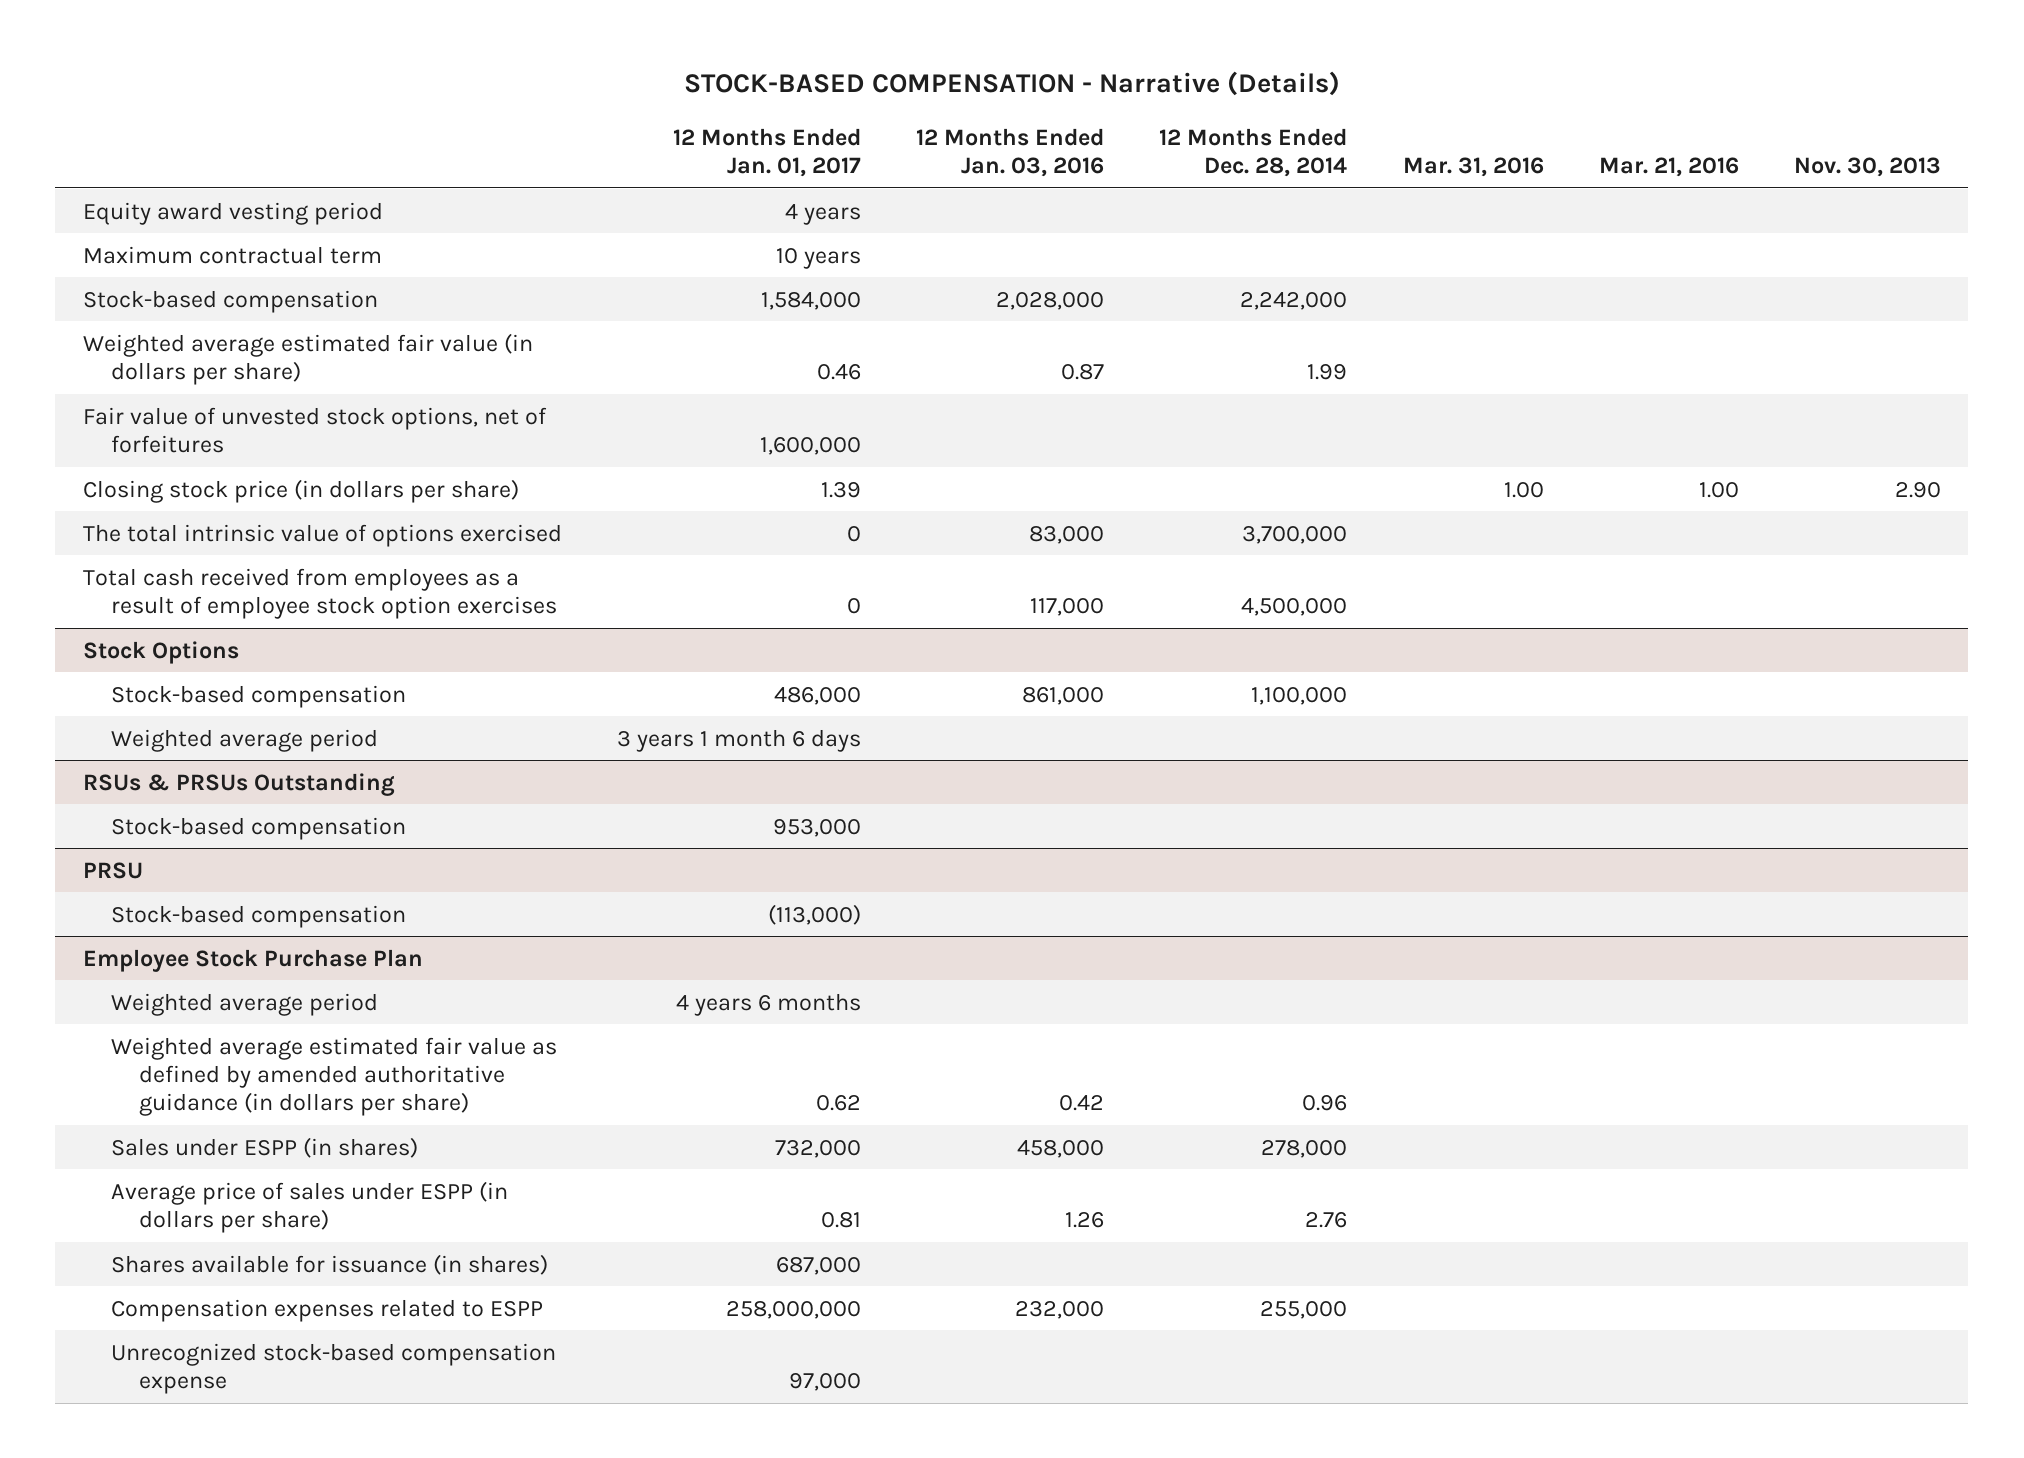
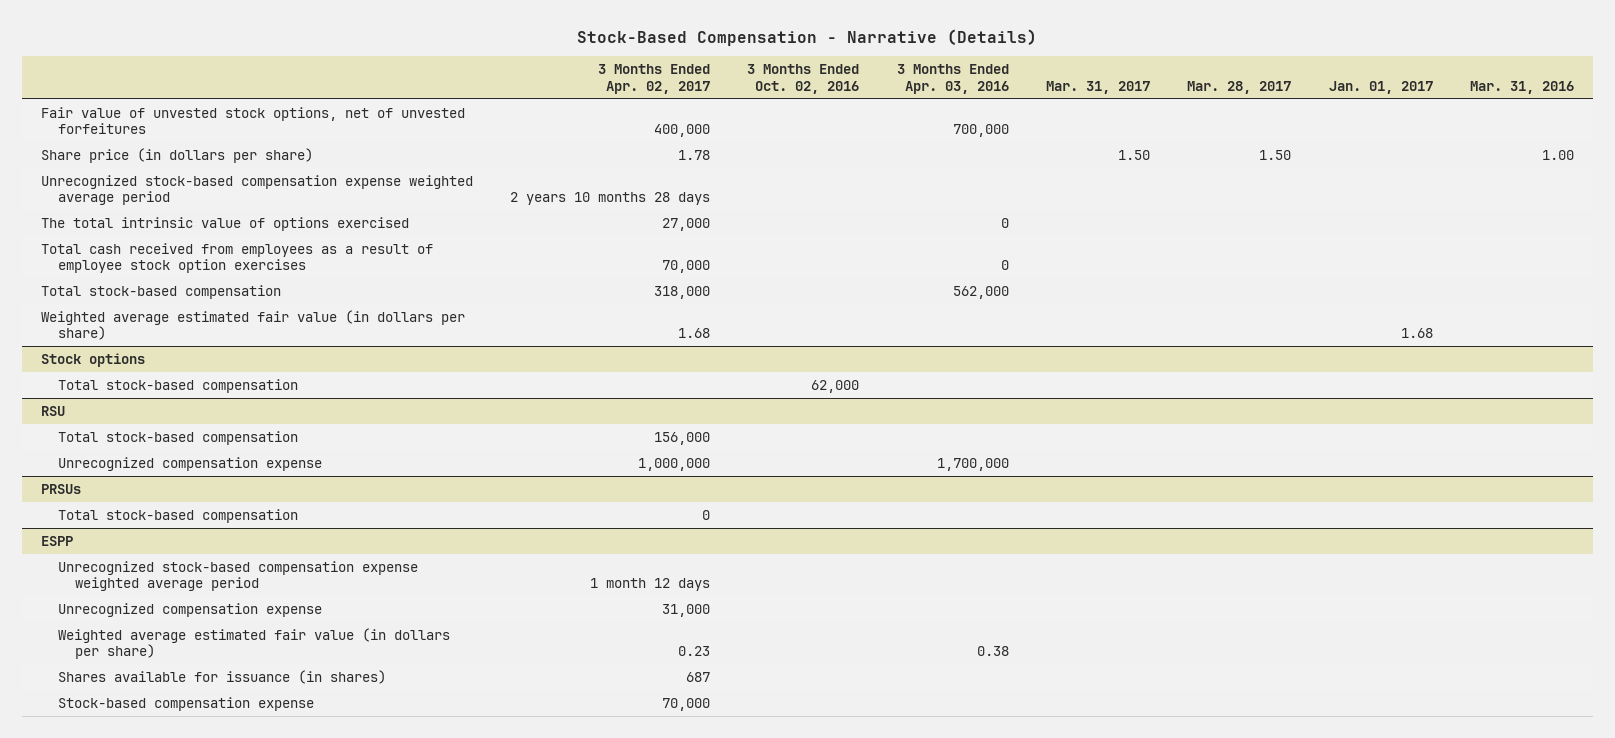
[683,70,1340,96] STOCK-BASED COMPENSATION - Narrative (Details) -> [577,28,1038,46] Stock-Based Compensation - Narrative (Details)
[673,127,862,178] 12 Months Ended Jan. 01, 2017 -> none
[916,127,1105,178] 12 Months Ended Jan. 03, 2016 -> none
[1159,127,1348,178] 12 Months Ended Dec. 28, 2014 -> none
[1598,157,1739,178] Mar. 21, 2016 -> none
[1793,157,1941,178] Nov. 30, 2013 -> none
none -> [598,64,711,94] 3 Months Ended Apr. 02, 2017
none -> [747,64,860,94] 3 Months Ended Oct. 02, 2016
none -> [896,64,1009,94] 3 Months Ended Apr. 03, 2016
none -> [1046,80,1151,94] Mar. 31, 2017
none -> [1187,80,1292,94] Mar. 28, 2017
none -> [1328,80,1433,94] Jan. 01, 2017
[82,201,383,225] Equity award vesting period -> none
[82,245,382,264] Maximum contractual term -> none
[82,289,378,313] Stock-based compensation -> none
[82,406,547,453] Fair value of unvested stock options, net of forfeitures -> [40,106,465,135] Fair value of unvested stock options, net of unvested forfeitures
[82,478,519,503] Closing stock price (in dollars per share) -> [40,147,313,163] Share price (in dollars per share)
none -> [40,174,473,206] Unrecognized stock-based compensation expense weighted average period
[110,728,378,752] Weighted average period -> none
[110,1136,418,1158] Sales under ESPP (in shares) -> none
[110,1180,508,1233] Average price of sales under ESPP (in dollars per share) -> none
none -> [40,284,281,299] Total stock-based compensation
[82,332,533,385] Weighted average estimated fair value (in dollars per share) -> [40,309,465,341] Weighted average estimated fair value (in dollars per share)
[82,640,239,664] Stock Options -> [40,352,145,367] Stock options
[110,684,406,708] Stock-based compensation -> [57,378,298,393] Total stock-based compensation
[82,772,395,796] RSUs & PRSUs Outstanding -> [40,405,65,416] RSU
[110,816,406,840] Stock-based compensation -> [57,430,298,445] Total stock-based compensation
none -> [57,456,322,471] Unrecognized compensation expense
[82,861,143,879] PRSU -> [40,483,81,494] PRSUs
[110,904,406,928] Stock-based compensation -> [57,508,298,523] Total stock-based compensation
[82,948,423,972] Employee Stock Purchase Plan -> [40,535,73,546] ESPP
[110,992,378,1016] Weighted average period -> [57,560,418,592] Unrecognized stock-based compensation expense weighted average period
none -> [57,602,322,617] Unrecognized compensation expense
[110,1036,557,1117] Weighted average estimated fair value as defined by amended authoritative guidance (in dollars per share) -> [57,627,450,660] Weighted average estimated fair value (in dollars per share)
[110,1342,556,1394] Unrecognized stock-based compensation expense -> none
[110,1298,543,1322] Compensation expenses related to ESPP -> [57,696,314,711] Stock-based compensation expense

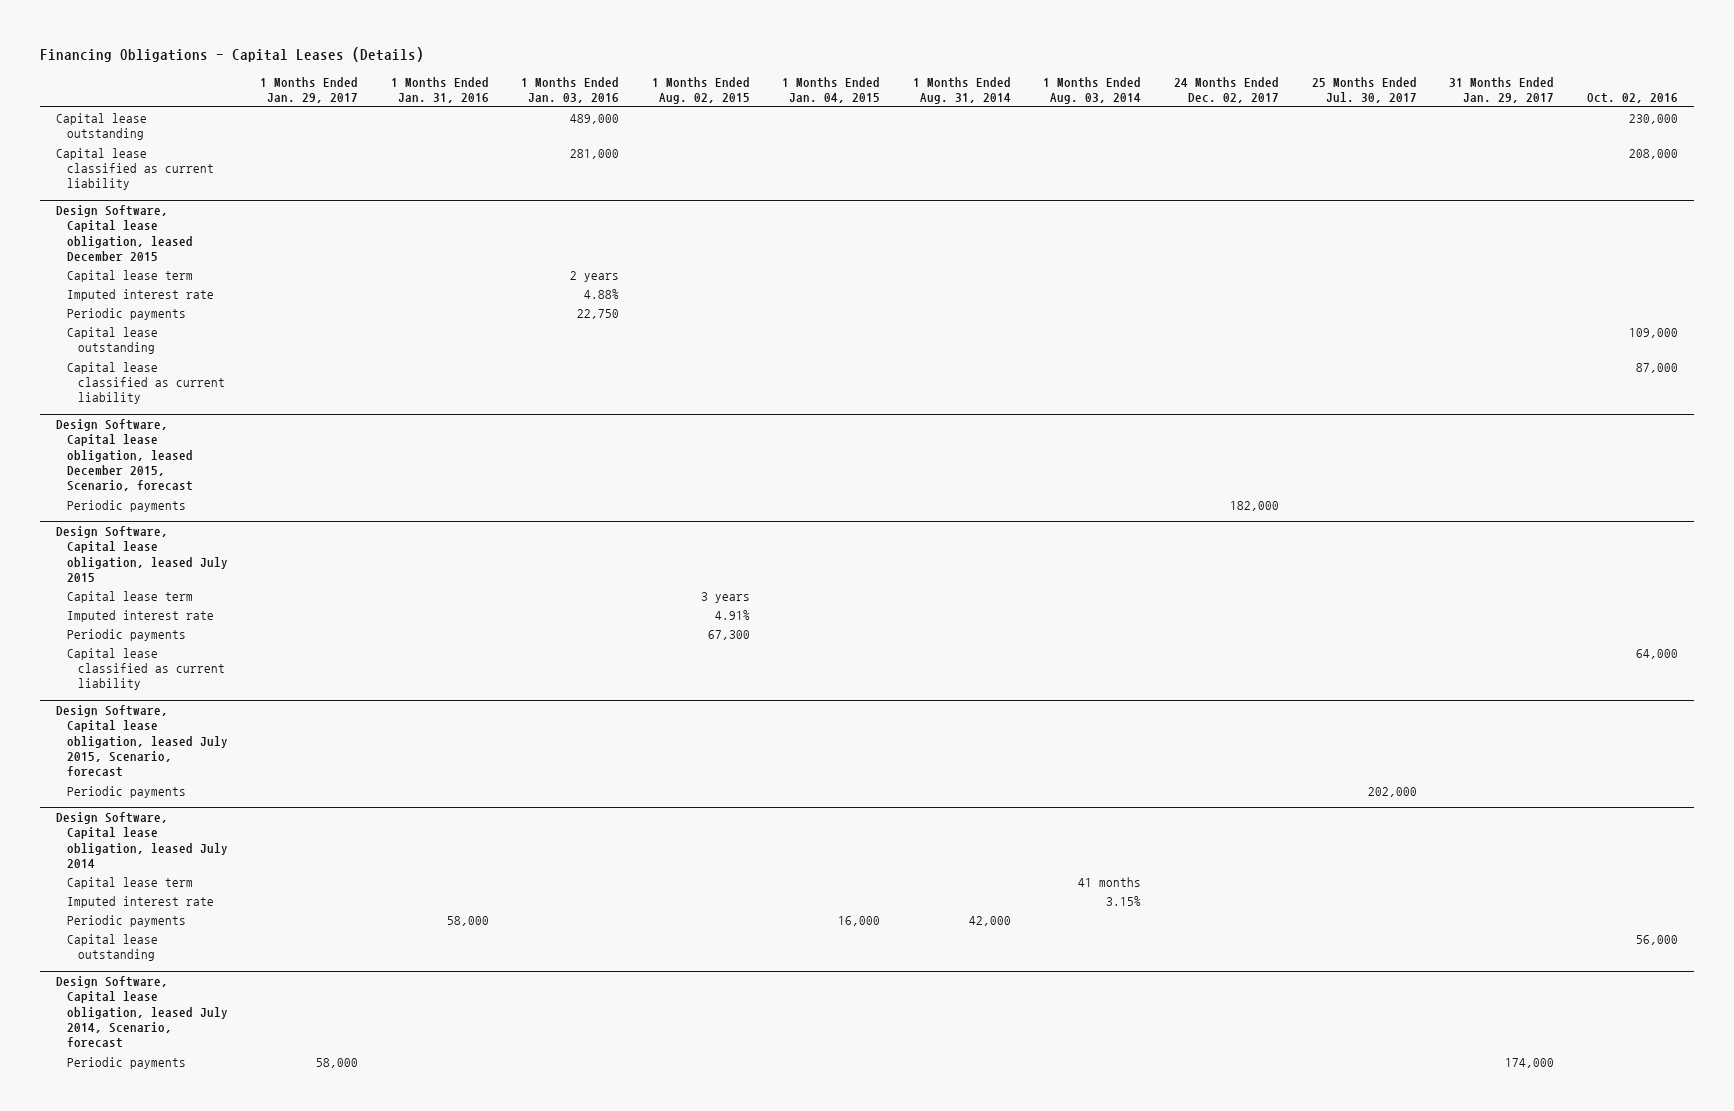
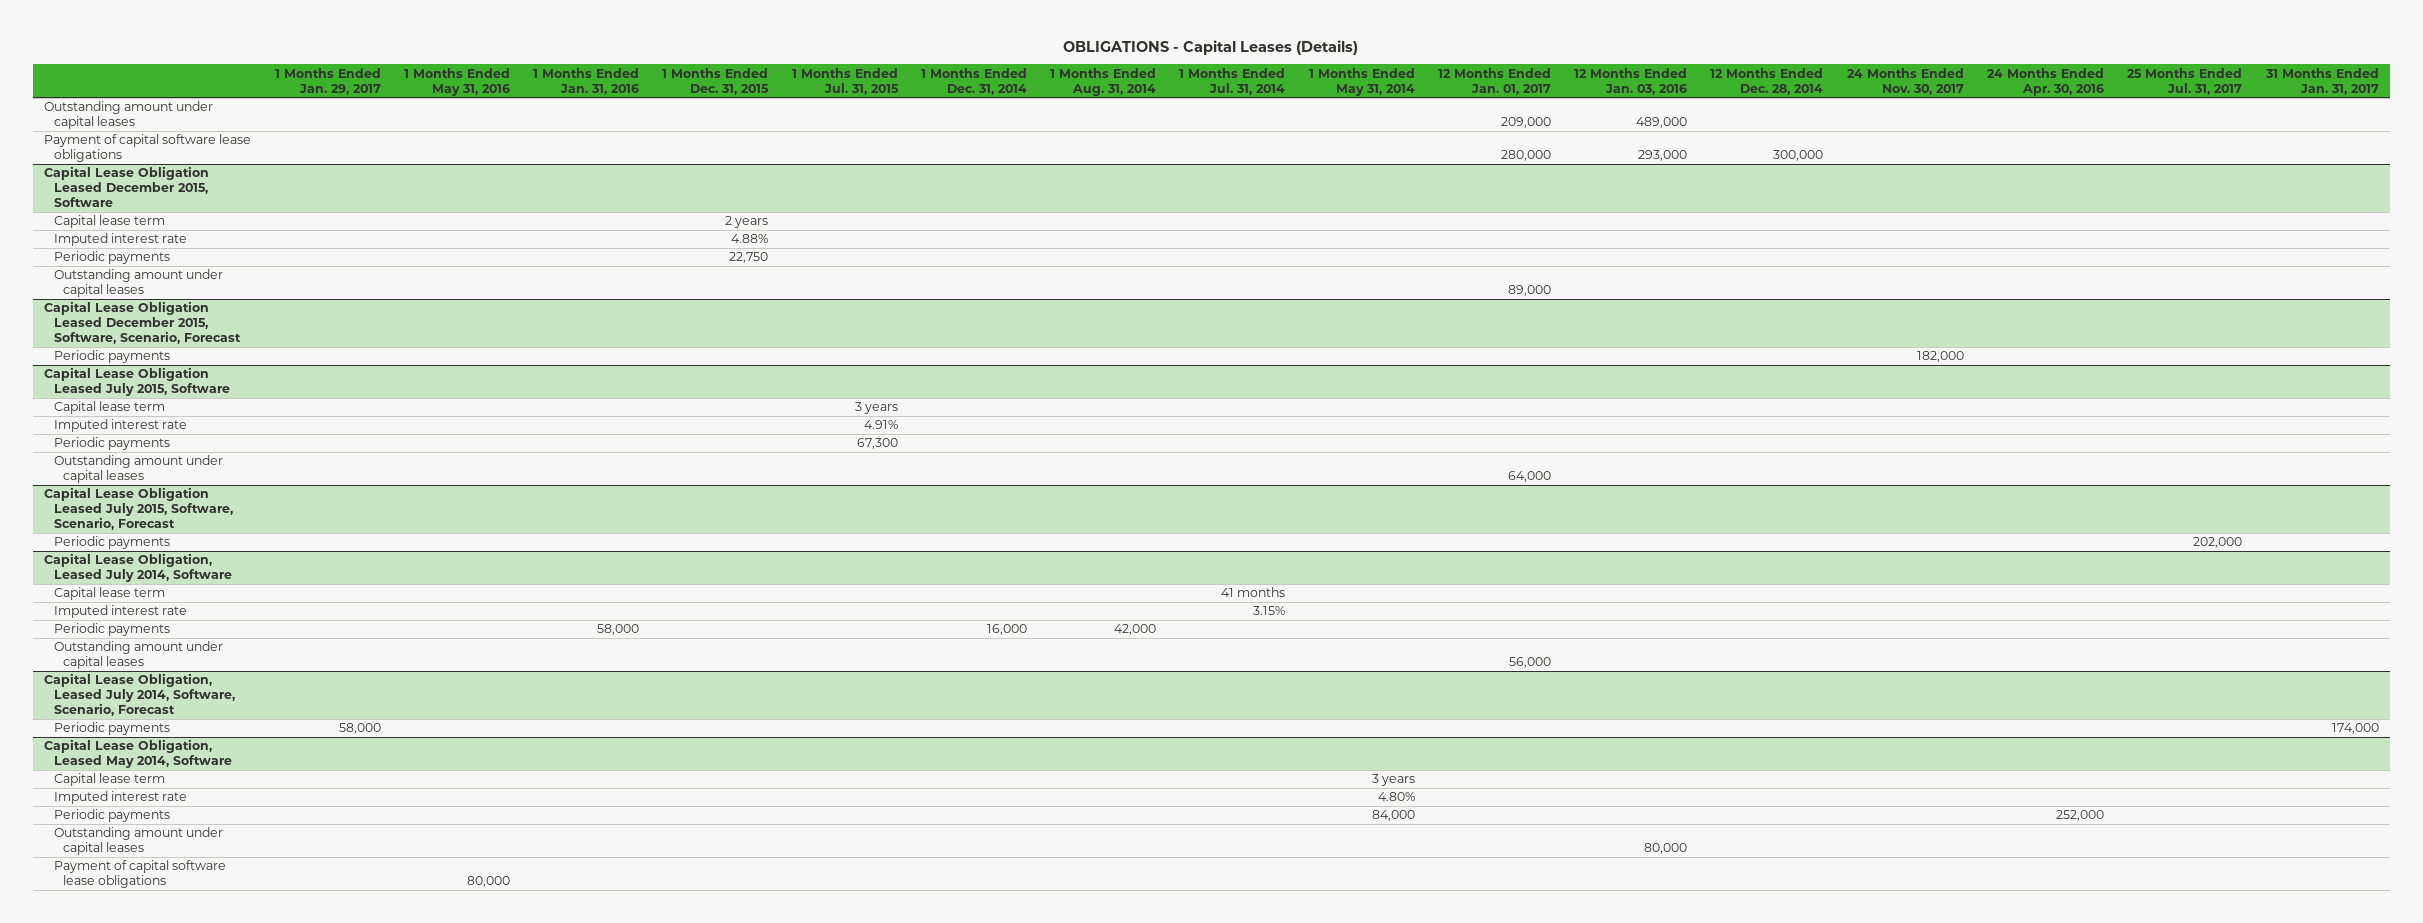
[39,47,424,63] Financing Obligations - Capital Leases (Details) -> [1063,39,1359,55] OBLIGATIONS - Capital Leases (Details)
[521,76,620,103] 1 Months Ended Jan. 03, 2016 -> none
[651,76,750,104] 1 Months Ended Aug. 02, 2015 -> none
[782,76,881,103] 1 Months Ended Jan. 04, 2015 -> none
[1043,76,1142,104] 1 Months Ended Aug. 03, 2014 -> none
[1174,76,1280,103] 24 Months Ended Dec. 02, 2017 -> none
[1311,76,1417,103] 25 Months Ended Jul. 30, 2017 -> none
[1449,76,1555,103] 31 Months Ended Jan. 29, 2017 -> none
[1586,92,1678,103] Oct. 02, 2016 -> none
none -> [403,67,510,96] 1 Months Ended May 31, 2016
none -> [662,67,770,95] 1 Months Ended Dec. 31, 2015
none -> [791,67,899,95] 1 Months Ended Jul. 31, 2015
none -> [920,67,1027,95] 1 Months Ended Dec. 31, 2014
none -> [1179,67,1286,95] 1 Months Ended Jul. 31, 2014
none -> [1308,67,1415,96] 1 Months Ended May 31, 2014
none -> [1437,67,1551,95] 12 Months Ended Jan. 01, 2017
none -> [1574,67,1688,95] 12 Months Ended Jan. 03, 2016
none -> [1710,67,1824,95] 12 Months Ended Dec. 28, 2014
none -> [1846,67,1964,95] 24 Months Ended Nov. 30, 2017
none -> [1986,67,2104,96] 24 Months Ended Apr. 30, 2016
none -> [2127,67,2243,95] 25 Months Ended Jul. 31, 2017
none -> [2264,67,2379,95] 31 Months Ended Jan. 31, 2017
[56,147,214,191] Capital lease classified as current liability -> none
[56,112,148,140] Capital lease outstanding -> [44,101,214,130] Outstanding amount under capital leases
none -> [44,134,252,163] Payment of capital software lease obligations
[56,205,193,261] Design Software, Capital lease obligation, leased December 2015 -> [44,166,210,208] Capital Lease Obligation Leased December 2015, Software
[66,361,225,405] Capital lease classified as current liability -> none
[66,326,158,354] Capital lease outstanding -> [53,269,223,298] Outstanding amount under capital leases
[56,419,193,491] Design Software, Capital lease obligation, leased December 2015, Scenario, forecast -> [44,301,241,345] Capital Lease Obligation Leased December 2015, Software, Scenario, Forecast
[56,526,228,582] Design Software, Capital lease obligation, leased July 2015 -> [44,367,230,397] Capital Lease Obligation Leased July 2015, Software
[66,647,225,691] Capital lease classified as current liability -> none
none -> [53,455,223,484] Outstanding amount under capital leases
[56,705,228,777] Design Software, Capital lease obligation, leased July 2015, Scenario, forecast -> [44,487,233,531] Capital Lease Obligation Leased July 2015, Software, Scenario, Forecast
[56,812,228,868] Design Software, Capital lease obligation, leased July 2014 -> [44,553,232,583] Capital Lease Obligation, Leased July 2014, Software
[66,933,158,961] Capital lease outstanding -> [53,641,223,670] Outstanding amount under capital leases
[56,976,228,1048] Design Software, Capital lease obligation, leased July 2014, Scenario, forecast -> [44,673,235,717] Capital Lease Obligation, Leased July 2014, Software, Scenario, Forecast
none -> [44,739,232,769] Capital Lease Obligation, Leased May 2014, Software
none -> [53,773,165,787] Capital lease term
none -> [53,791,187,805] Imputed interest rate
none -> [53,809,170,823] Periodic payments
none -> [53,827,223,856] Outstanding amount under capital leases
none -> [53,860,226,889] Payment of capital software lease obligations

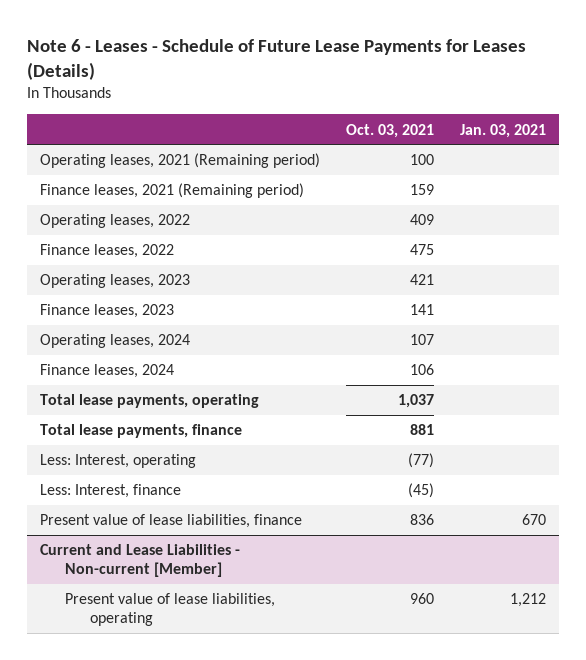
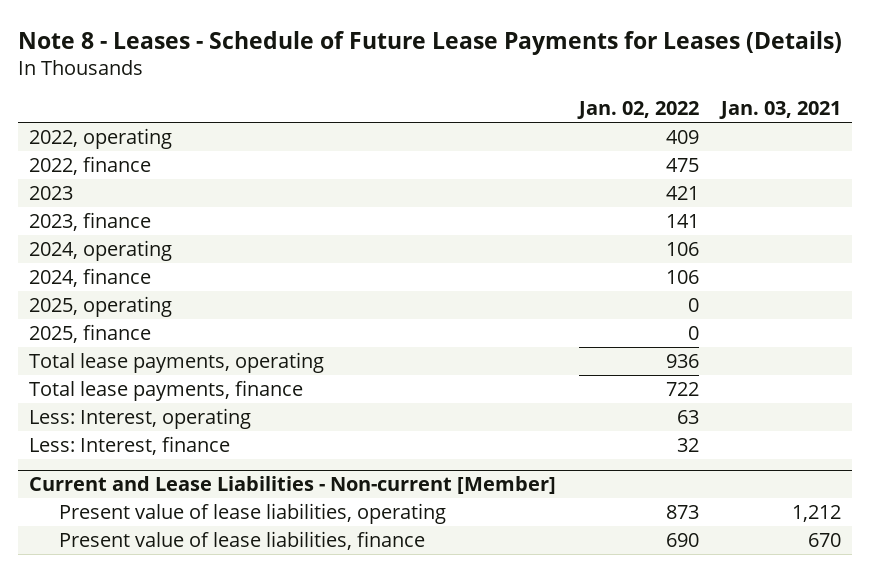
[26,38,526,80] Note 6 - Leases - Schedule of Future Lease Payments for Leases (Details) -> [18,30,843,55] Note 8 - Leases - Schedule of Future Lease Payments for Leases (Details)
[346,123,435,138] Oct. 03, 2021 -> none
none -> [576,101,699,120] Jan. 02, 2022
[39,153,320,169] Operating leases, 2021 (Remaining period) -> none
[39,183,304,199] Finance leases, 2021 (Remaining period) -> none
[39,214,190,229] Operating leases, 2022 -> [29,127,173,149] 2022, operating
[39,244,174,259] Finance leases, 2022 -> [29,155,152,175] 2022, finance
[39,274,190,289] Operating leases, 2023 -> [29,185,74,200] 2023
[39,304,174,319] Finance leases, 2023 -> [29,211,152,231] 2023, finance
[39,334,190,349] Operating leases, 2024 -> [29,239,173,261] 2024, operating
[39,364,174,379] Finance leases, 2024 -> [29,267,152,287] 2024, finance
none -> [29,295,173,317] 2025, operating
none -> [29,323,152,343] 2025, finance
[39,514,302,529] Present value of lease liabilities, finance -> none
none -> [59,530,426,550] Present value of lease liabilities, finance

